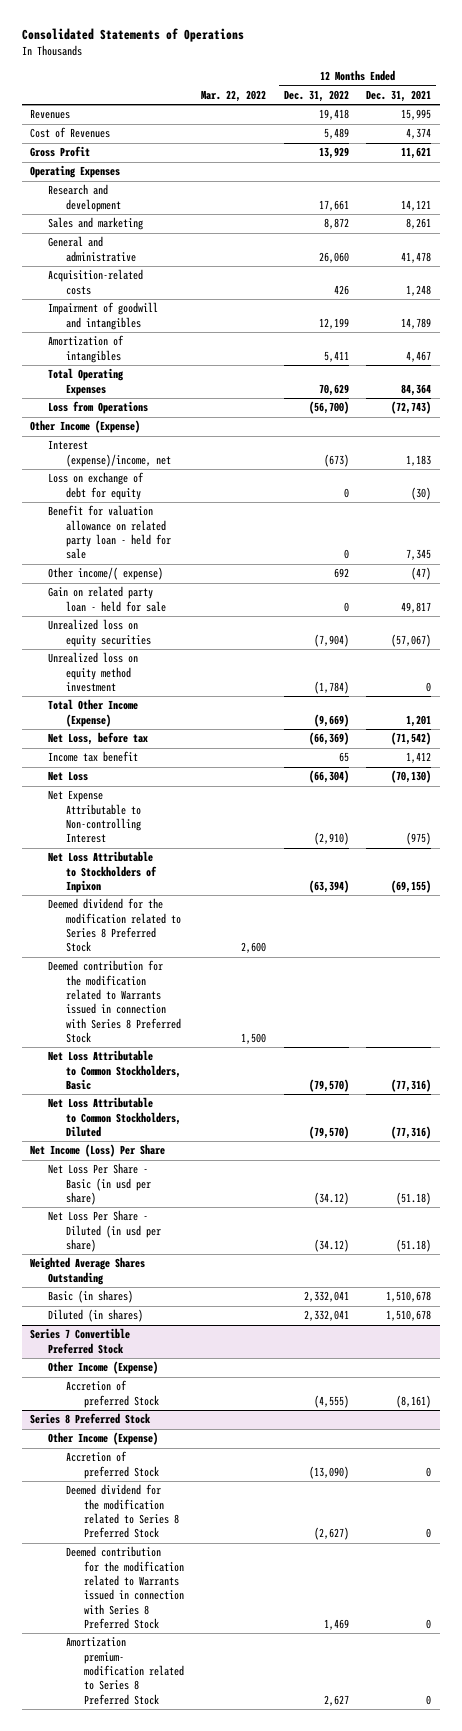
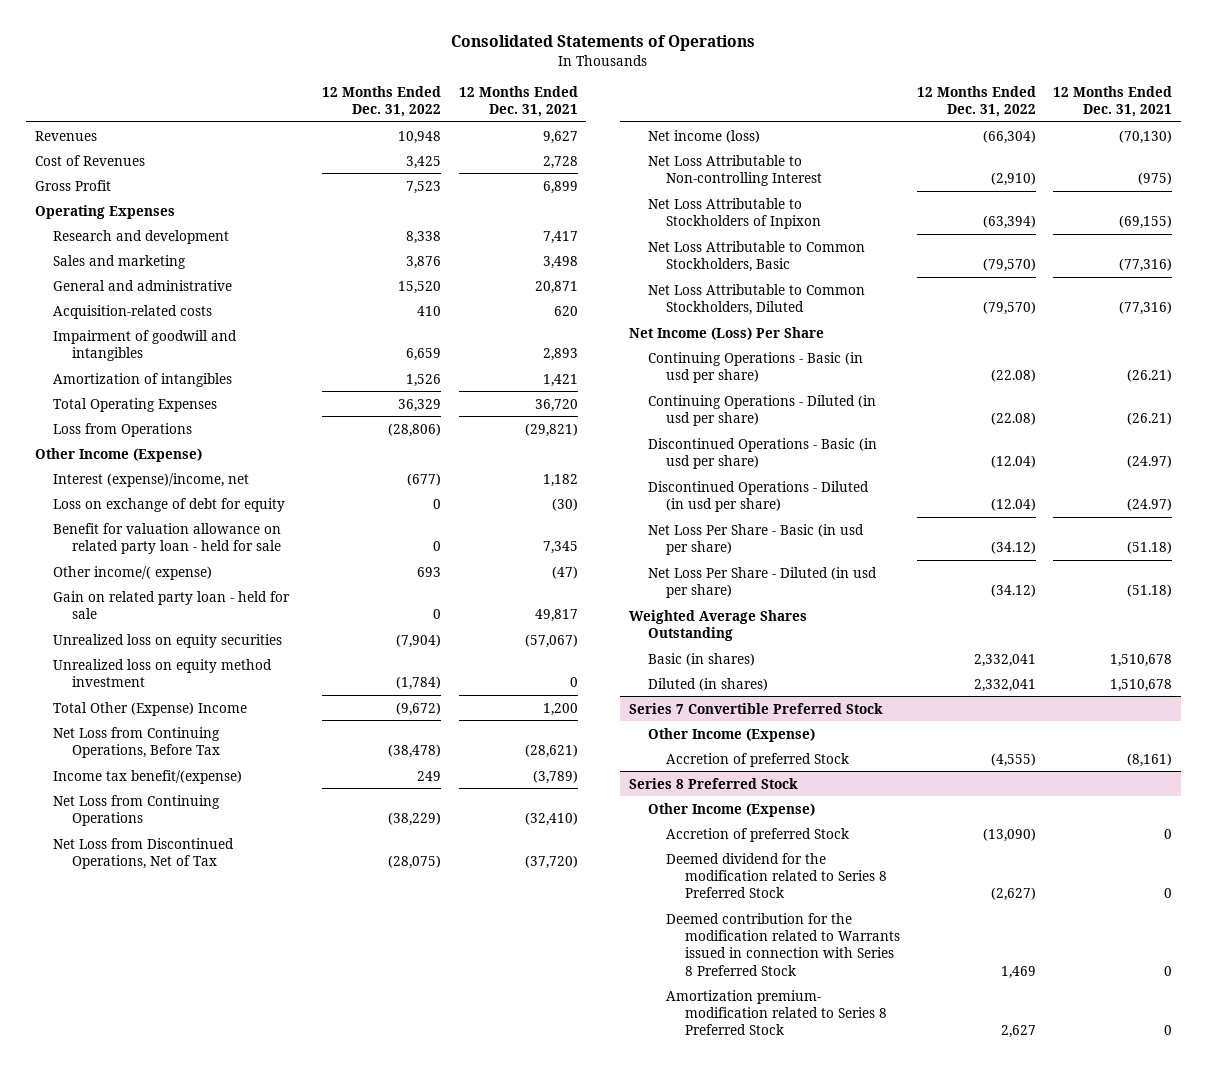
[201,89,267,102] Mar. 22, 2022 -> none
[318,109,349,121] 19,418 -> [398,130,442,144] 10,948
[401,109,432,121] 15,995 -> [542,130,578,144] 9,627
[323,128,349,140] 5,489 -> [406,155,442,169] 3,425
[406,128,432,140] 4,374 -> [542,155,578,169] 2,728
[318,147,349,160] 13,929 -> [406,180,442,194] 7,523
[401,147,432,160] 11,621 -> [542,180,578,194] 6,899
[318,199,349,211] 17,661 -> [406,230,442,244] 8,338
[401,199,432,211] 14,121 -> [542,230,578,244] 7,417
[323,218,349,230] 8,872 -> [406,255,442,269] 3,876
[406,218,432,230] 8,261 -> [542,255,578,269] 3,498
[318,251,349,263] 26,060 -> [398,280,442,294] 15,520
[401,251,432,263] 41,478 -> [534,280,578,294] 20,871
[333,284,349,295] 426 -> [417,305,442,316] 410
[406,284,432,296] 1,248 -> [553,305,578,316] 620
[318,317,349,329] 12,199 -> [406,347,442,361] 6,659
[401,317,432,329] 14,789 -> [542,347,578,361] 2,893
[323,350,349,362] 5,411 -> [406,373,442,387] 1,526
[406,350,432,362] 4,467 -> [542,373,578,387] 1,421
[318,383,349,396] 70,629 -> [398,398,442,412] 36,329
[401,383,432,396] 84,364 -> [534,398,578,412] 36,720
[308,401,349,415] (56,700) -> [388,422,442,437] (28,806)
[391,401,432,415] (72,743) -> [524,422,578,437] (29,821)
[323,453,349,467] (673) -> [407,472,442,486] (677)
[406,454,432,466] 1,183 -> [542,473,578,487] 1,182
[333,568,349,579] 692 -> [417,566,442,577] 693
[48,699,139,727] Total Other Income (Expense) -> [53,701,248,716] Total Other (Expense) Income
[313,713,349,727] (9,669) -> [396,701,442,716] (9,672)
[406,714,432,727] 1,201 -> [542,702,578,716] 1,200
[48,732,149,746] Net Loss, before tax -> [53,726,221,758] Net Loss from Continuing Operations, Before Tax
[308,732,349,746] (66,369) -> [388,743,442,758] (38,478)
[391,732,432,746] (71,542) -> [524,743,578,758] (28,621)
[48,751,139,763] Income tax benefit -> [53,769,243,784] Income tax benefit/(expense)
[338,752,349,763] 65 -> [417,770,442,781] 249
[406,752,432,764] 1,412 -> [532,769,578,784] (3,789)
none -> [53,794,221,826] Net Loss from Continuing Operations
none -> [53,837,235,869] Net Loss from Discontinued Operations, Net of Tax
[48,771,89,782] Net Loss -> [647,129,760,143] Net income (loss)
[48,790,141,844] Net Expense Attributable to Non-controlling Interest -> [647,154,823,186] Net Loss Attributable to Non-controlling Interest
[48,898,181,953] Deemed dividend for the modification related to Series 8 Preferred Stock -> none
[48,960,181,1043] Deemed contribution for the modification related to Warrants issued in connection with Series 8 Preferred Stock -> none
none -> [647,351,863,383] Continuing Operations - Basic (in usd per share)
none -> [647,394,876,426] Continuing Operations - Diluted (in usd per share)
none -> [647,437,877,469] Discontinued Operations - Basic (in usd per share)
none -> [647,480,869,512] Discontinued Operations - Diluted (in usd per share)

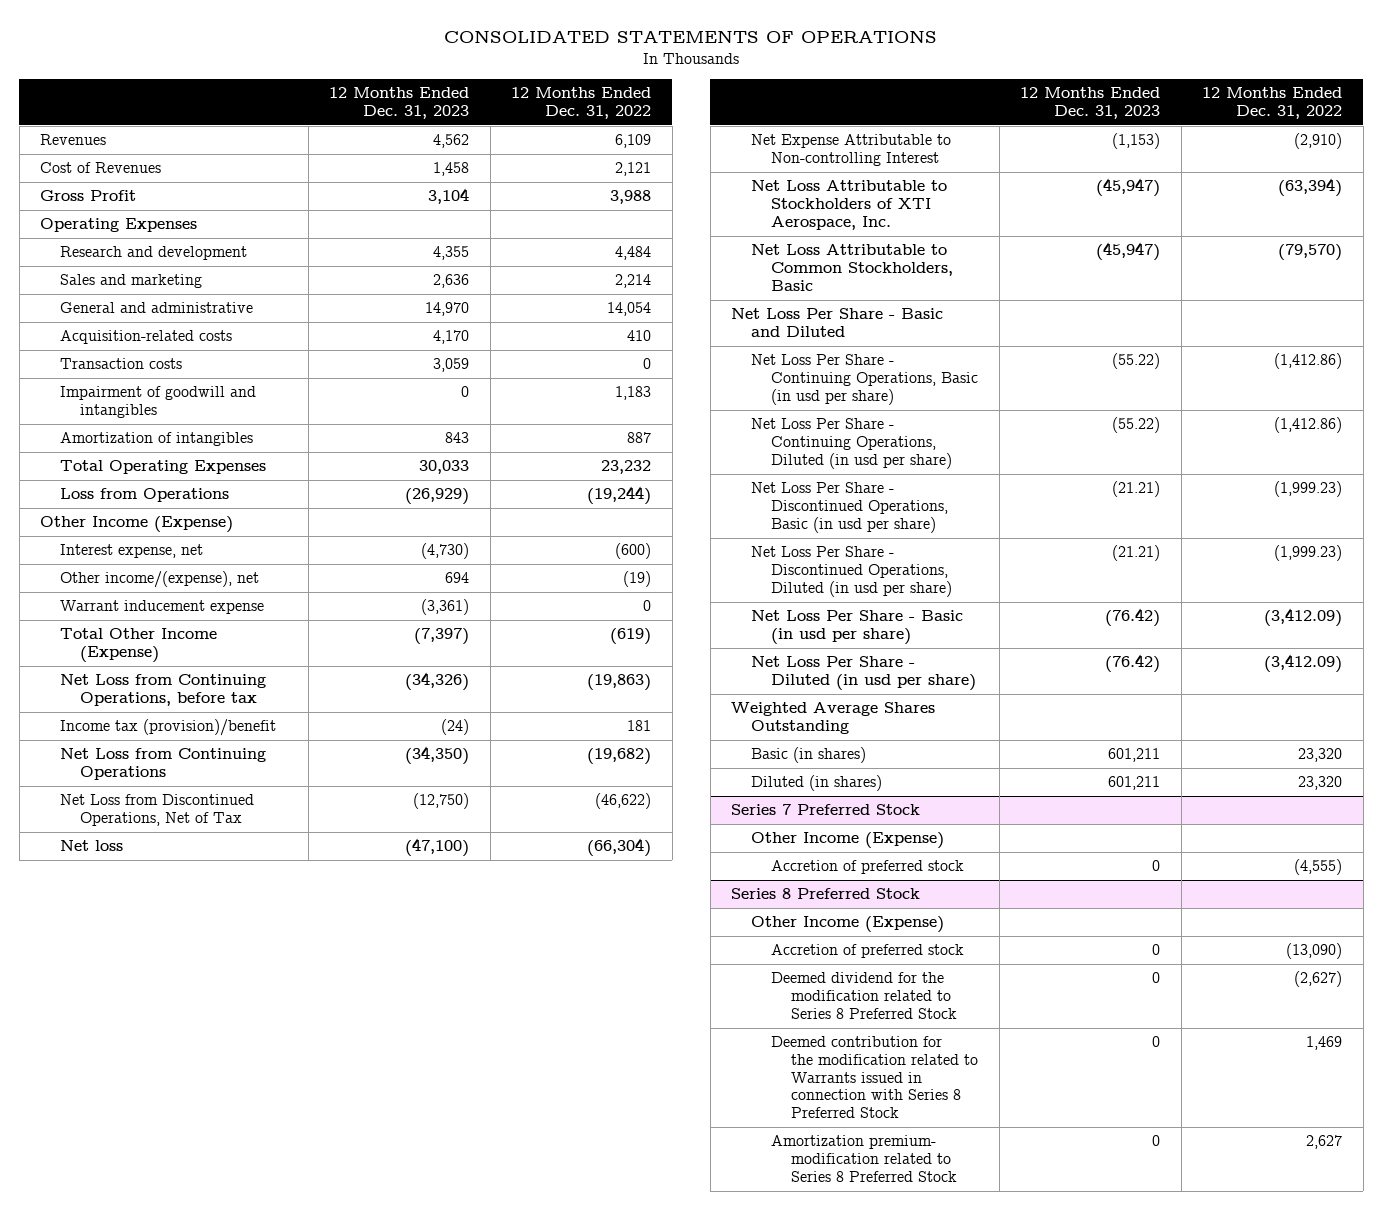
[451,35,756,52] Consolidated Statements of Operations -> [444,29,938,43] CONSOLIDATED STATEMENTS OF OPERATIONS
[458,85,578,118] 12 Months Ended Dec. 31, 2021 -> none
none -> [329,87,470,119] 12 Months Ended Dec. 31, 2023
[398,130,442,144] 10,948 -> [615,134,652,149] 6,109
[406,155,442,169] 3,425 -> [615,162,652,177] 2,121
[406,180,442,194] 7,523 -> [610,190,652,205] 3,988
[406,230,442,244] 8,338 -> [615,246,652,261] 4,484
[406,255,442,269] 3,876 -> [615,274,652,289] 2,214
[398,280,442,294] 15,520 -> [607,302,652,317] 14,054
none -> [60,358,183,370] Transaction costs
[406,347,442,361] 6,659 -> [615,386,652,401] 1,183
[406,373,442,387] 1,526 -> [627,432,652,444] 887
[398,398,442,412] 36,329 -> [601,460,652,475] 23,232
[388,422,442,437] (28,806) -> [587,486,652,506] (19,244)
[53,497,286,512] Loss on exchange of debt for equity -> none
[53,522,282,554] Benefit for valuation allowance on related party loan - held for sale -> none
[53,633,283,648] Unrealized loss on equity securities -> none
[53,658,273,687] Unrealized loss on equity method investment -> none
[53,472,250,487] Interest (expense)/income, net -> [60,544,204,559] Interest expense, net
[407,472,442,486] (677) -> [615,543,652,560] (600)
[53,565,213,580] Other income/( expense) -> [60,571,260,589] Other income/(expense), net
[417,566,442,577] 693 -> [623,571,652,588] (19)
[53,590,291,619] Gain on related party loan - held for sale -> [60,600,265,615] Warrant inducement expense
[53,701,248,716] Total Other (Expense) Income -> [60,628,218,664] Total Other Income (Expense)
[396,701,442,716] (9,672) -> [610,628,652,646] (619)
[53,726,221,758] Net Loss from Continuing Operations, Before Tax -> [60,674,267,707] Net Loss from Continuing Operations, before tax
[388,743,442,758] (38,478) -> [587,674,652,692] (19,863)
[53,769,243,784] Income tax benefit/(expense) -> [60,719,277,737] Income tax (provision)/benefit
[417,770,442,781] 249 -> [627,720,652,732] 181
[388,811,442,826] (38,229) -> [587,748,652,766] (19,682)
[388,854,442,869] (28,075) -> [595,793,652,810] (46,622)
[647,129,760,143] Net income (loss) -> [60,840,124,852] Net loss
[647,154,823,186] Net Loss Attributable to Non-controlling Interest -> [751,134,952,167] Net Expense Attributable to Non-controlling Interest
[647,197,822,229] Net Loss Attributable to Stockholders of Inpixon -> [751,180,948,230] Net Loss Attributable to Stockholders of XTI Aerospace, Inc.
[647,283,865,315] Net Loss Attributable to Common Stockholders, Diluted -> none
[629,326,825,340] Net Income (Loss) Per Share -> [731,308,944,338] Net Loss Per Share - Basic and Diluted
[647,351,863,383] Continuing Operations - Basic (in usd per share) -> [751,354,979,405] Net Loss Per Share - Continuing Operations, Basic (in usd per share)
[990,368,1036,382] (22.08) -> [1274,353,1343,370] (1,412.86)
[647,394,876,426] Continuing Operations - Diluted (in usd per share) -> [751,418,953,469] Net Loss Per Share - Continuing Operations, Diluted (in usd per share)
[990,411,1036,425] (22.08) -> [1274,417,1343,434] (1,412.86)
[647,437,877,469] Discontinued Operations - Basic (in usd per share) -> [751,482,949,533] Net Loss Per Share - Discontinued Operations, Basic (in usd per share)
[990,454,1036,468] (12.04) -> [1274,481,1343,498] (1,999.23)
[647,480,869,512] Discontinued Operations - Diluted (in usd per share) -> [751,546,953,597] Net Loss Per Share - Discontinued Operations, Diluted (in usd per share)
[990,497,1036,511] (12.04) -> [1274,545,1343,562] (1,999.23)
[990,540,1036,554] (34.12) -> [1264,608,1343,628] (3,412.09)
[990,583,1036,597] (34.12) -> [1264,654,1343,674] (3,412.09)
[973,653,1036,667] 2,332,041 -> [1298,748,1343,763] 23,320
[973,678,1036,692] 2,332,041 -> [1298,776,1343,791] 23,320
[629,702,884,714] Series 7 Convertible Preferred Stock -> [731,804,921,816] Series 7 Preferred Stock
[666,752,850,767] Accretion of preferred Stock -> [771,860,965,875] Accretion of preferred stock
[666,827,850,842] Accretion of preferred Stock -> [771,944,965,959] Accretion of preferred stock

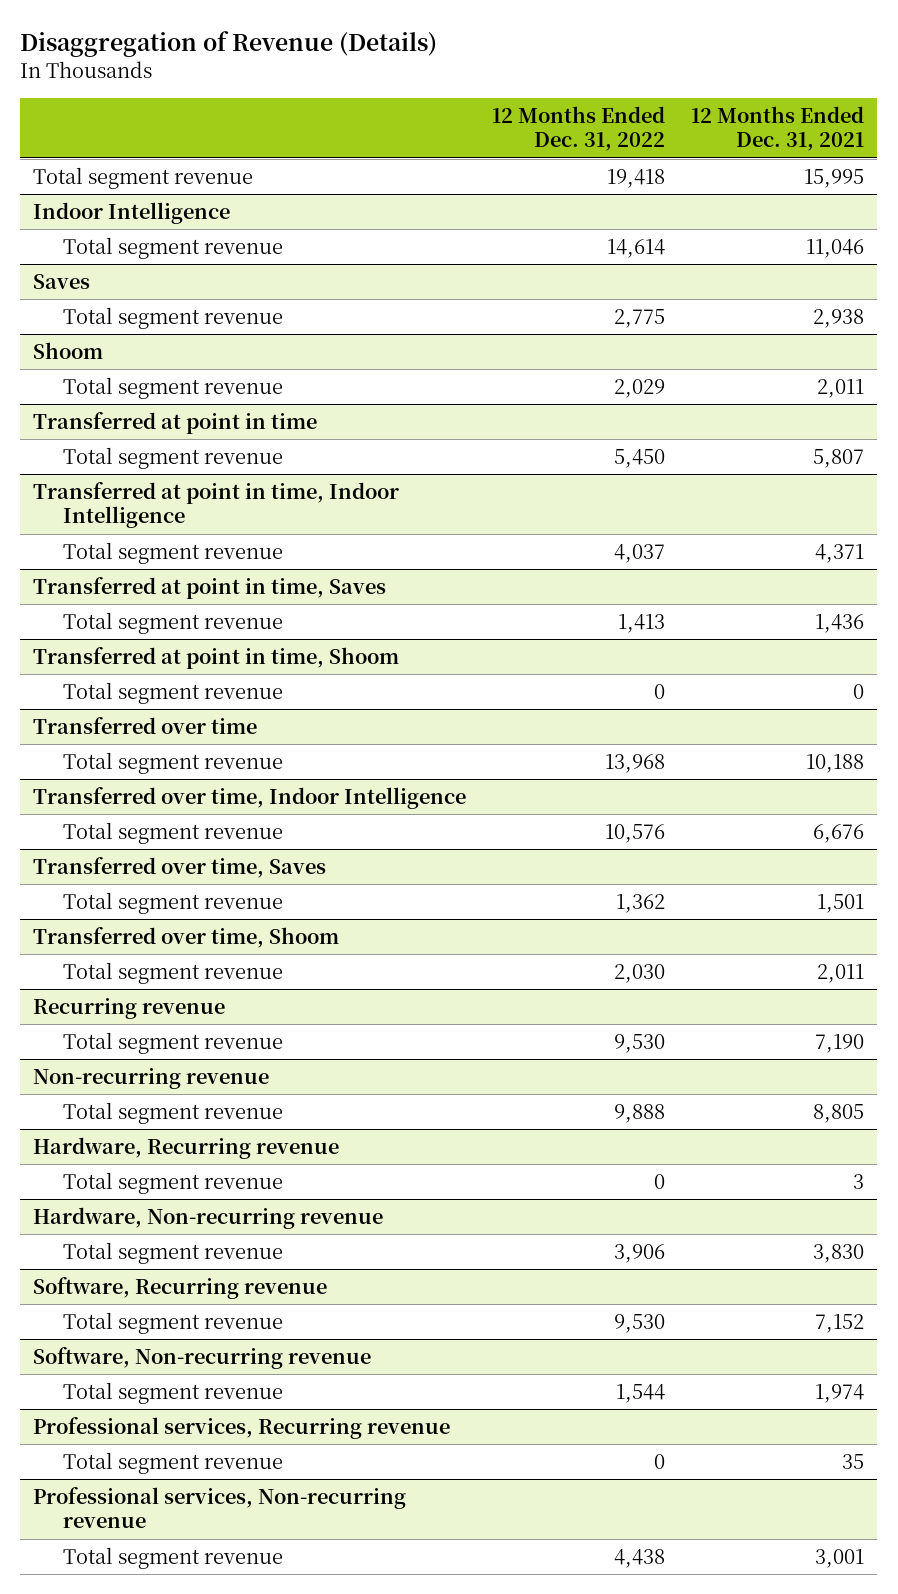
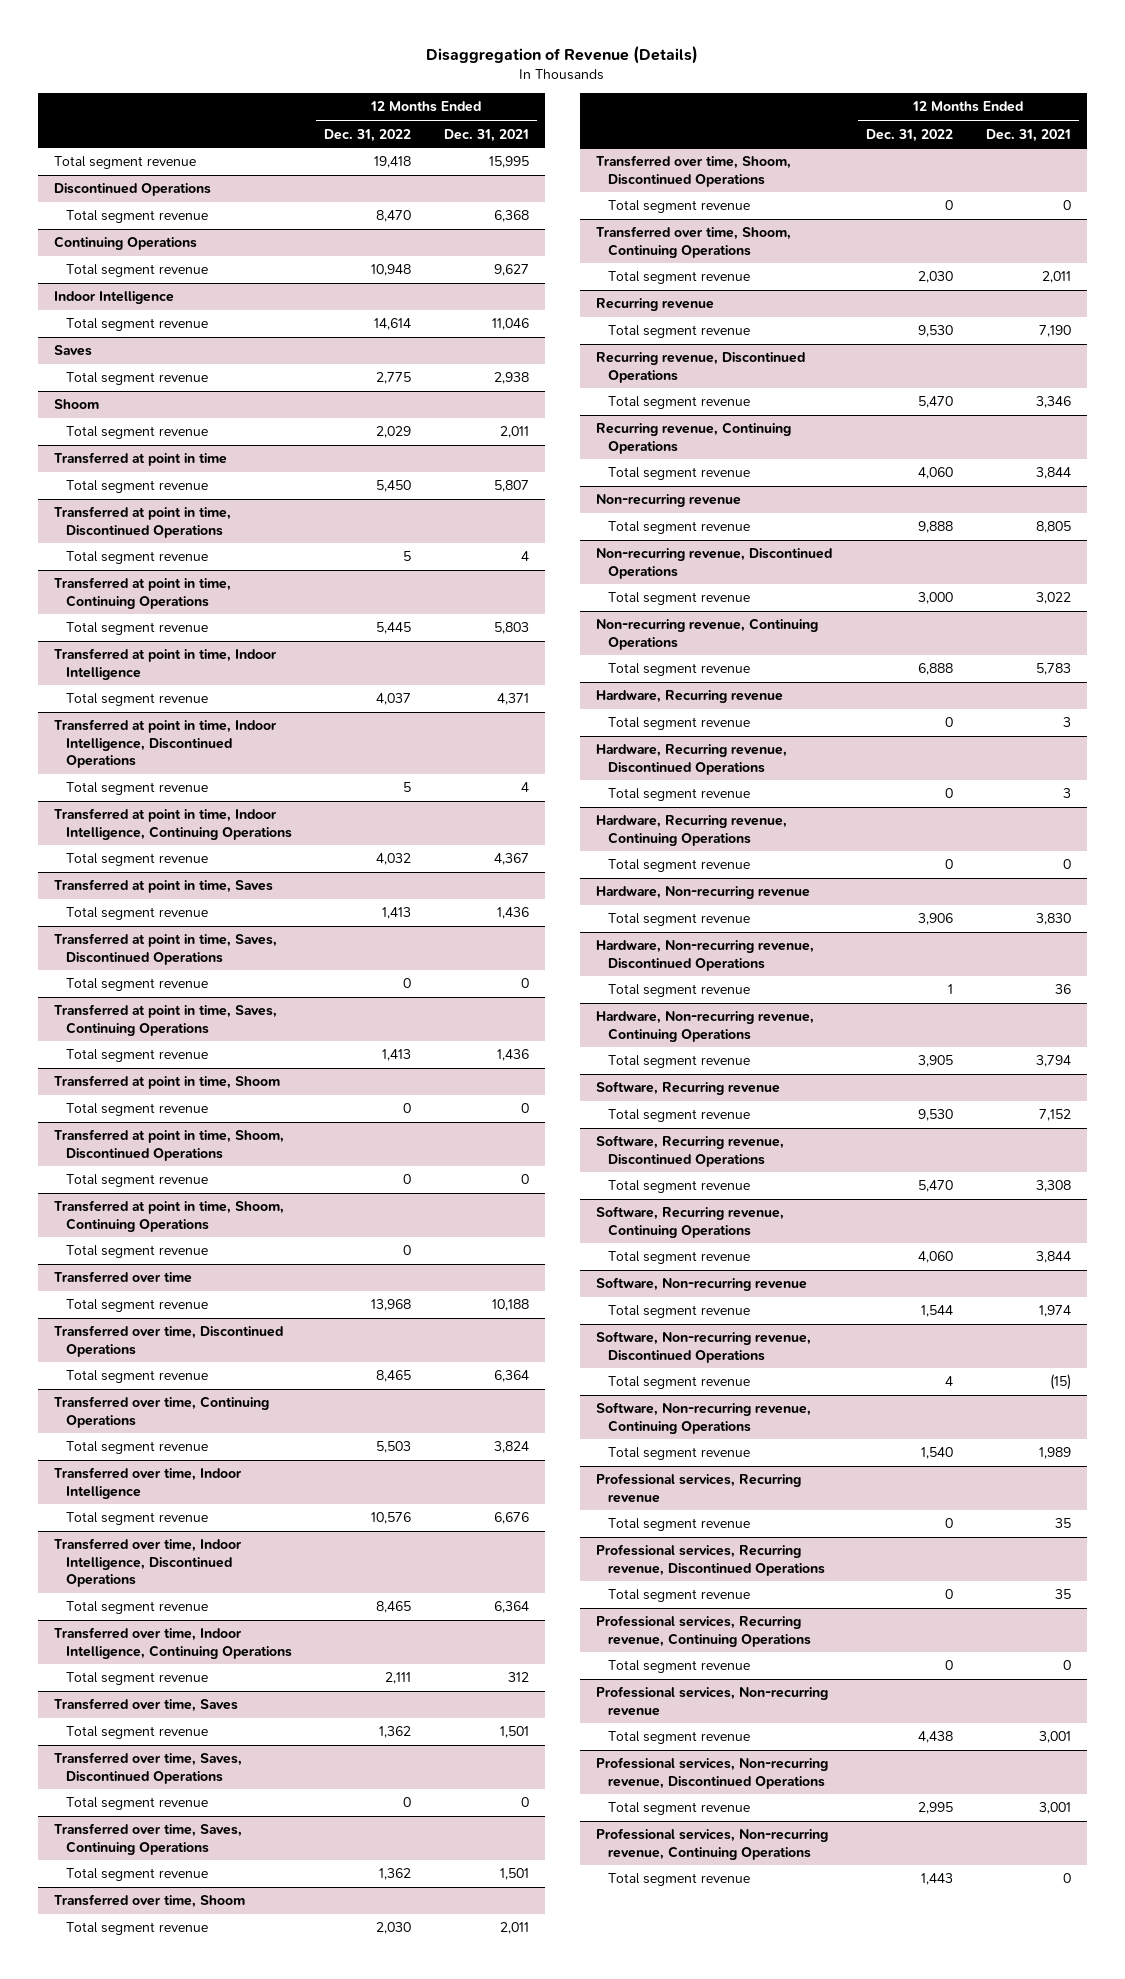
none -> [54,183,212,197] Discontinued Operations
none -> [65,210,208,224] Total segment revenue
none -> [54,236,198,251] Continuing Operations
none -> [65,264,208,278] Total segment revenue
none -> [54,506,232,538] Transferred at point in time, Discontinued Operations
none -> [65,551,208,565] Total segment revenue
none -> [54,577,232,609] Transferred at point in time, Continuing Operations
none -> [65,622,208,636] Total segment revenue
none -> [54,719,278,768] Transferred at point in time, Indoor Intelligence, Discontinued Operations
none -> [65,782,208,796] Total segment revenue
none -> [54,808,292,840] Transferred at point in time, Indoor Intelligence, Continuing Operations
none -> [65,853,208,867] Total segment revenue
none -> [54,933,278,965] Transferred at point in time, Saves, Discontinued Operations
none -> [65,978,208,992] Total segment revenue
none -> [54,1004,278,1036] Transferred at point in time, Saves, Continuing Operations
none -> [65,1049,208,1063] Total segment revenue
none -> [54,1129,285,1161] Transferred at point in time, Shoom, Discontinued Operations
none -> [65,1174,208,1188] Total segment revenue
none -> [54,1200,285,1232] Transferred at point in time, Shoom, Continuing Operations
none -> [65,1245,208,1259] Total segment revenue
none -> [54,1325,284,1357] Transferred over time, Discontinued Operations
none -> [65,1370,208,1384] Total segment revenue
none -> [54,1396,270,1428] Transferred over time, Continuing Operations
none -> [65,1441,208,1455] Total segment revenue
none -> [54,1538,243,1587] Transferred over time, Indoor Intelligence, Discontinued Operations
none -> [65,1601,208,1615] Total segment revenue
none -> [54,1627,292,1659] Transferred over time, Indoor Intelligence, Continuing Operations
none -> [65,1672,208,1686] Total segment revenue
none -> [54,1752,243,1784] Transferred over time, Saves, Discontinued Operations
none -> [65,1797,208,1811] Total segment revenue
none -> [54,1823,243,1855] Transferred over time, Saves, Continuing Operations
none -> [65,1868,208,1882] Total segment revenue
none -> [596,155,792,187] Transferred over time, Shoom, Discontinued Operations
none -> [607,200,750,214] Total segment revenue
none -> [596,226,792,258] Transferred over time, Shoom, Continuing Operations
none -> [607,271,750,285] Total segment revenue
none -> [596,352,806,383] Recurring revenue, Discontinued Operations
none -> [607,396,750,410] Total segment revenue
none -> [596,422,792,454] Recurring revenue, Continuing Operations
none -> [607,467,750,481] Total segment revenue
none -> [596,548,833,579] Non-recurring revenue, Discontinued Operations
none -> [607,592,750,606] Total segment revenue
none -> [596,618,819,650] Non-recurring revenue, Continuing Operations
none -> [607,663,750,677] Total segment revenue
none -> [596,744,788,775] Hardware, Recurring revenue, Discontinued Operations
none -> [607,788,750,802] Total segment revenue
none -> [596,815,788,846] Hardware, Recurring revenue, Continuing Operations
none -> [607,859,750,873] Total segment revenue
none -> [596,940,815,971] Hardware, Non-recurring revenue, Discontinued Operations
none -> [607,984,750,998] Total segment revenue
none -> [596,1011,815,1042] Hardware, Non-recurring revenue, Continuing Operations
none -> [607,1055,750,1069] Total segment revenue
none -> [596,1135,785,1167] Software, Recurring revenue, Discontinued Operations
none -> [607,1180,750,1194] Total segment revenue
none -> [596,1206,785,1238] Software, Recurring revenue, Continuing Operations
none -> [607,1251,750,1265] Total segment revenue
none -> [596,1331,812,1363] Software, Non-recurring revenue, Discontinued Operations
none -> [607,1376,750,1390] Total segment revenue
none -> [596,1402,812,1434] Software, Non-recurring revenue, Continuing Operations
none -> [607,1447,750,1461] Total segment revenue
none -> [596,1544,825,1576] Professional services, Recurring revenue, Discontinued Operations
none -> [607,1589,750,1603] Total segment revenue
none -> [596,1615,811,1647] Professional services, Recurring revenue, Continuing Operations
none -> [607,1660,750,1674] Total segment revenue
none -> [596,1757,829,1789] Professional services, Non-recurring revenue, Discontinued Operations
none -> [607,1802,750,1816] Total segment revenue
none -> [596,1828,829,1860] Professional services, Non-recurring revenue, Continuing Operations
none -> [607,1873,750,1887] Total segment revenue

